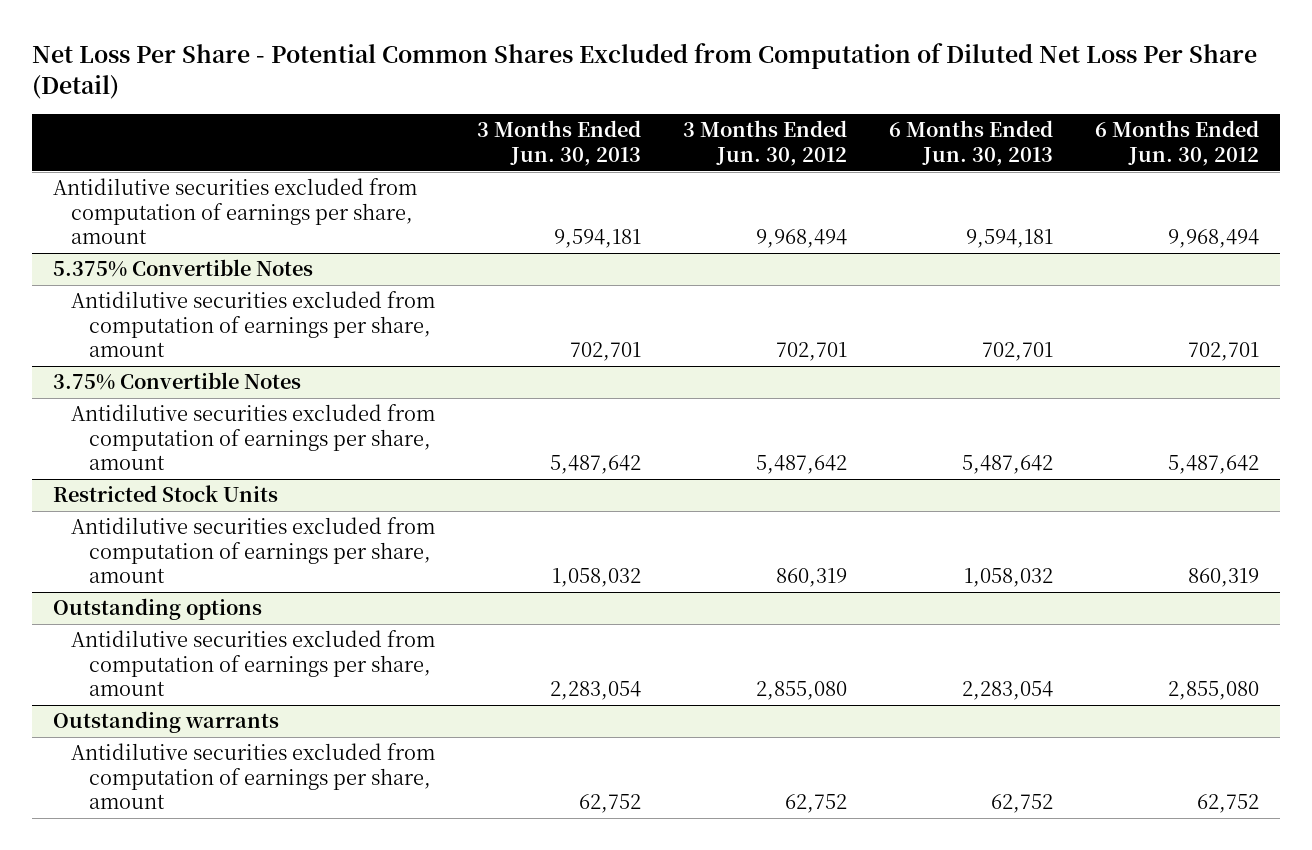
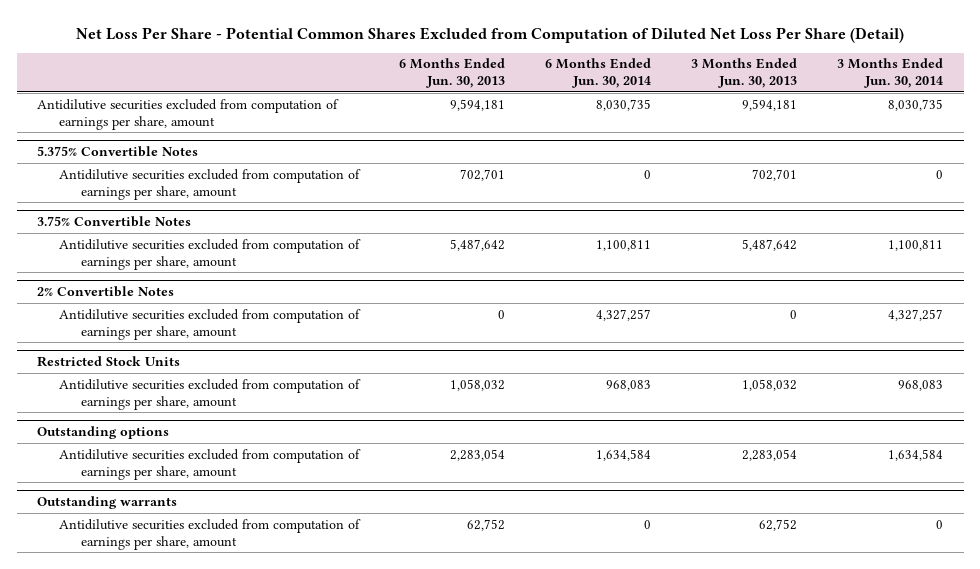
[682,120,847,166] 3 Months Ended Jun. 30, 2012 -> none
[1094,120,1259,166] 6 Months Ended Jun. 30, 2012 -> none
none -> [545,58,652,89] 6 Months Ended Jun. 30, 2014
none -> [837,58,944,89] 3 Months Ended Jun. 30, 2014
none -> [37,286,175,298] 2% Convertible Notes
none -> [58,308,361,340] Antidilutive securities excluded from computation of earnings per share, amount

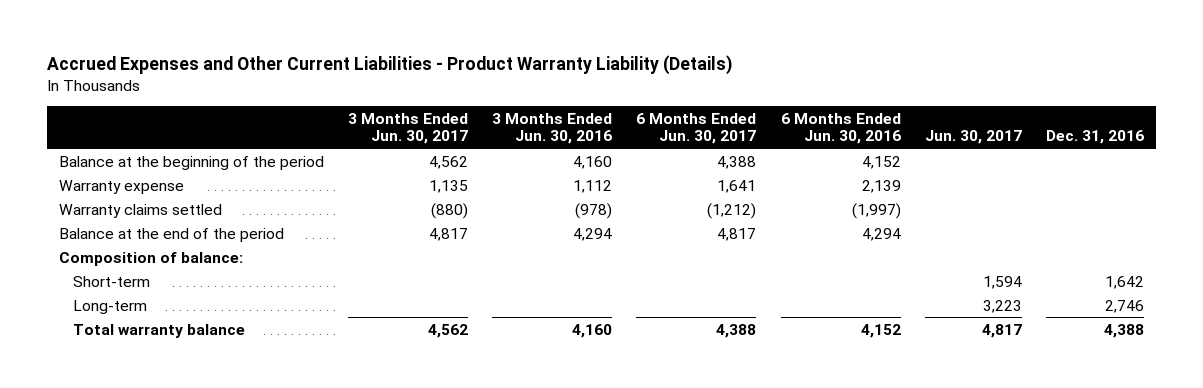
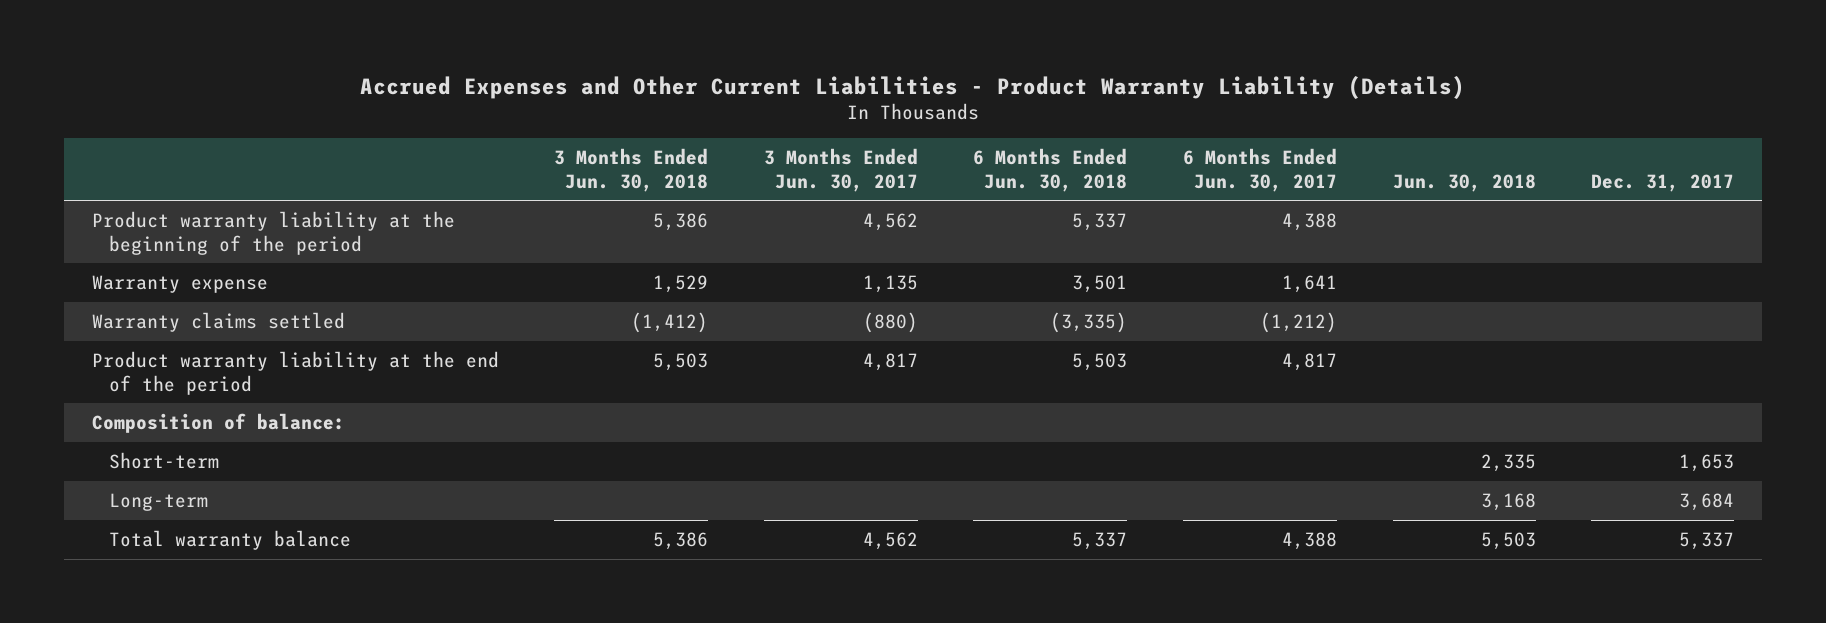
[492,112,613,145] 3 Months Ended Jun. 30, 2016 -> none
[780,112,901,145] 6 Months Ended Jun. 30, 2016 -> none
[924,130,1022,145] Jun. 30, 2017 -> none
[1046,130,1145,145] Dec. 31, 2016 -> none
none -> [554,147,709,192] 3 Months Ended Jun. 30, 2018
none -> [973,147,1128,192] 6 Months Ended Jun. 30, 2018
none -> [1392,173,1536,192] Jun. 30, 2018
none -> [1591,173,1735,192] Dec. 31, 2017
[58,155,324,170] Balance at the beginning of the period -> [91,210,455,255] Product warranty liability at the beginning of the period
[58,227,284,242] Balance at the end of the period -> [91,350,499,395] Product warranty liability at the end of the period

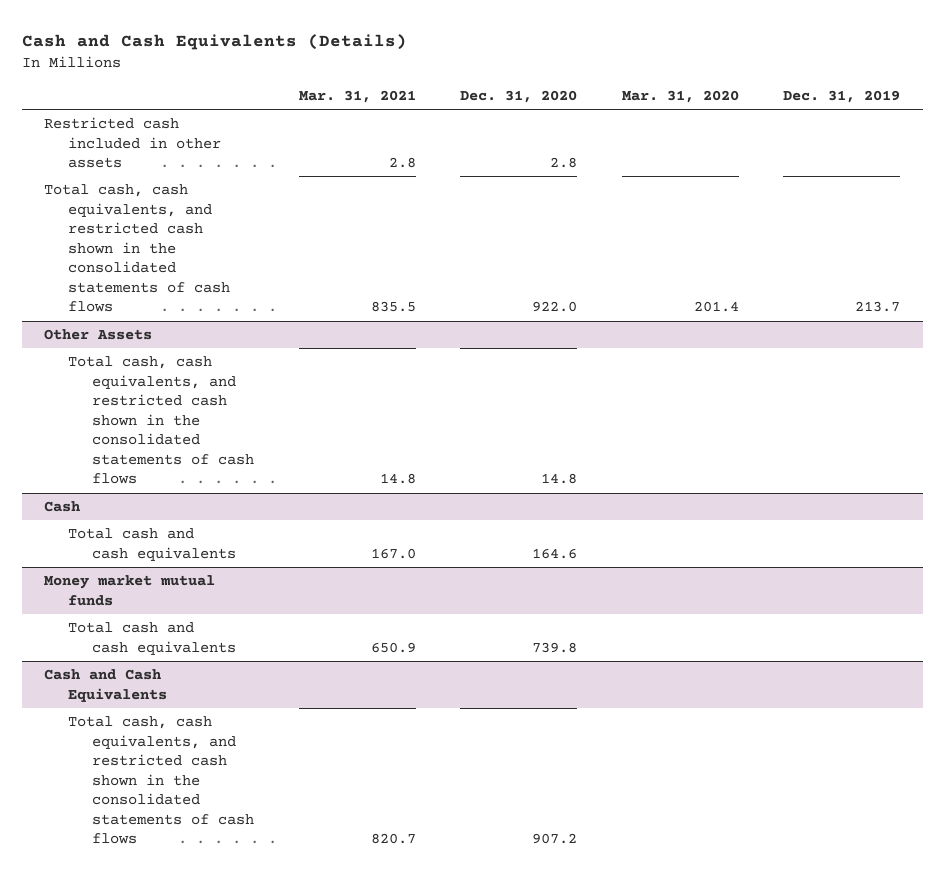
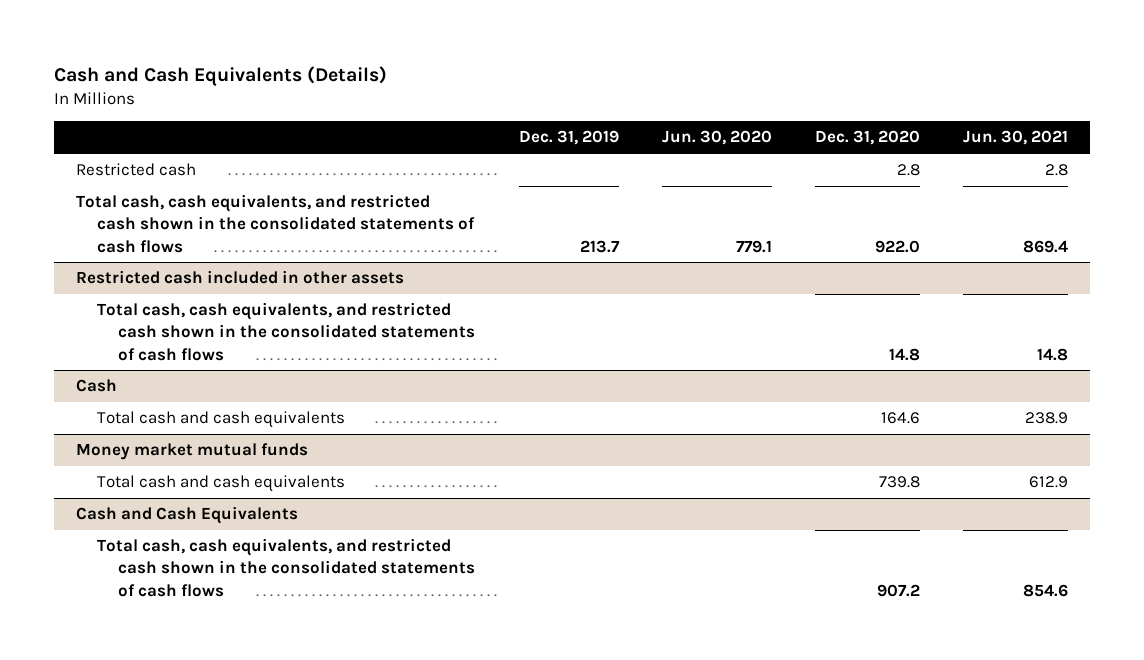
[298,90,416,104] Mar. 31, 2021 -> none
[621,90,739,104] Mar. 31, 2020 -> none
none -> [661,130,772,146] Jun. 30, 2020
none -> [963,130,1069,146] Jun. 30, 2021
[44,117,222,169] Restricted cash included in other assets -> [75,163,196,177] Restricted cash
[44,329,153,341] Other Assets -> [75,270,404,285] Restricted cash included in other assets

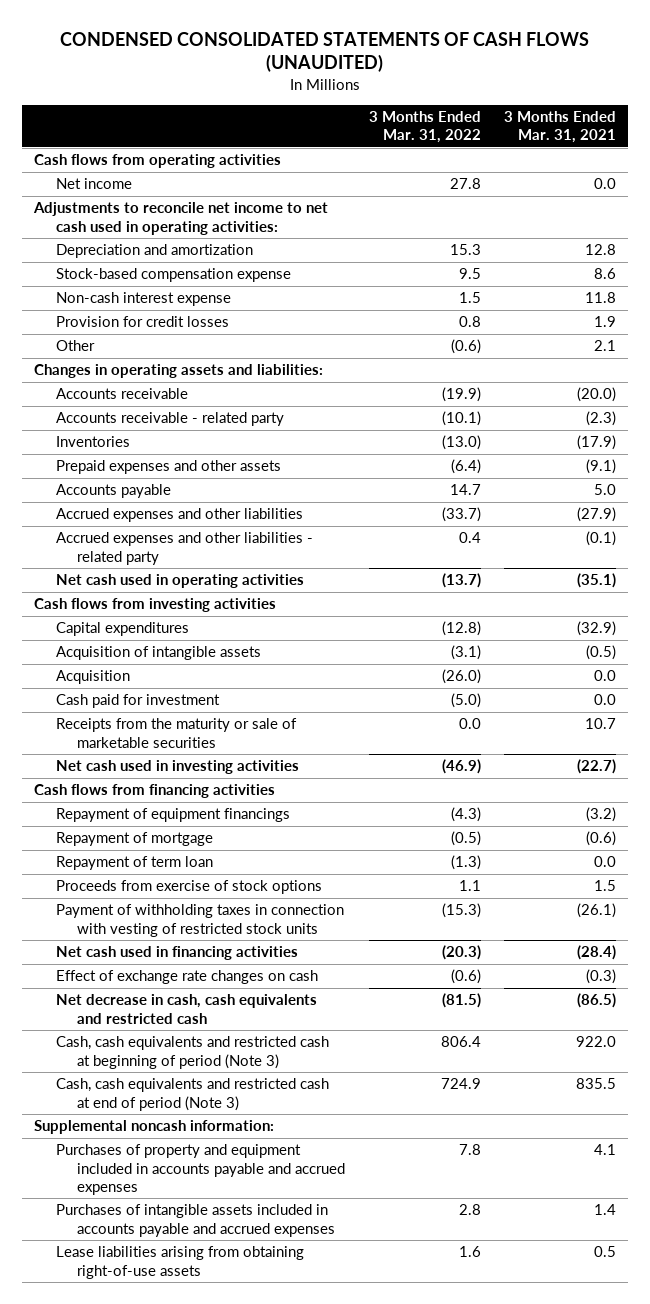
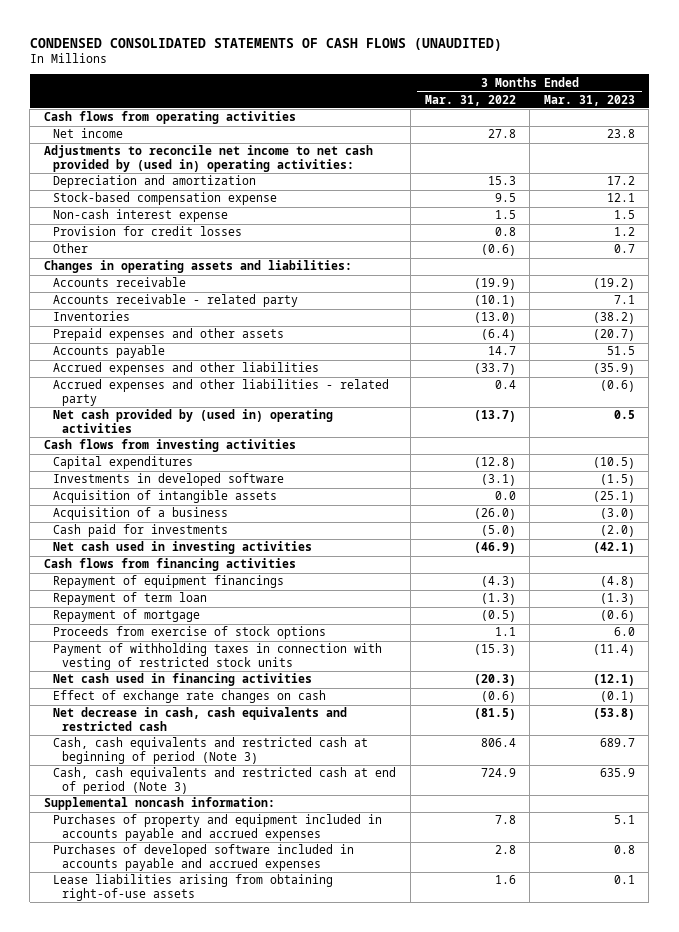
[504,111,617,144] 3 Months Ended Mar. 31, 2021 -> none
none -> [543,94,635,106] Mar. 31, 2023
[33,202,329,235] Adjustments to reconcile net income to net cash used in operating activities: -> [44,145,374,172] Adjustments to reconcile net income to net cash provided by (used in) operating activities:
[55,574,304,589] Net cash used in operating activities -> [53,409,334,433] Net cash provided by (used in) operating activities
[55,718,297,748] Receipts from the maturity or sale of marketable securities -> none
none -> [53,473,285,487] Investments in developed software
[450,645,481,661] (3.1) -> [494,491,516,501] 0.0
[55,670,130,685] Acquisition -> [53,507,229,521] Acquisition of a business
[55,694,220,709] Cash paid for investment -> [53,524,229,538] Cash paid for investments
[55,832,213,847] Repayment of mortgage -> [53,609,201,623] Repayment of mortgage
[55,1204,336,1237] Purchases of intangible assets included in accounts payable and accrued expenses -> [53,844,355,871] Purchases of developed software included in accounts payable and accrued expenses

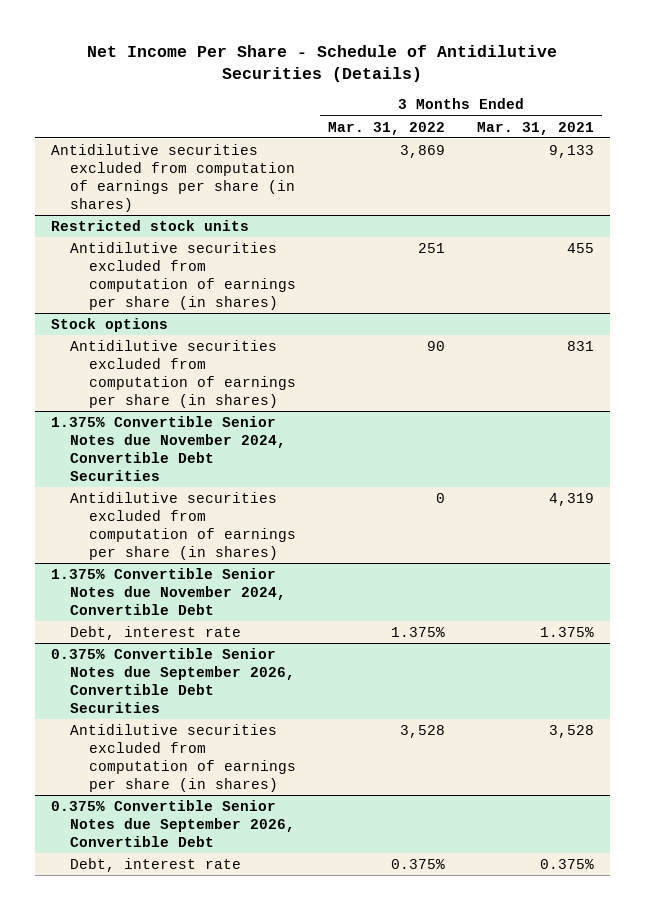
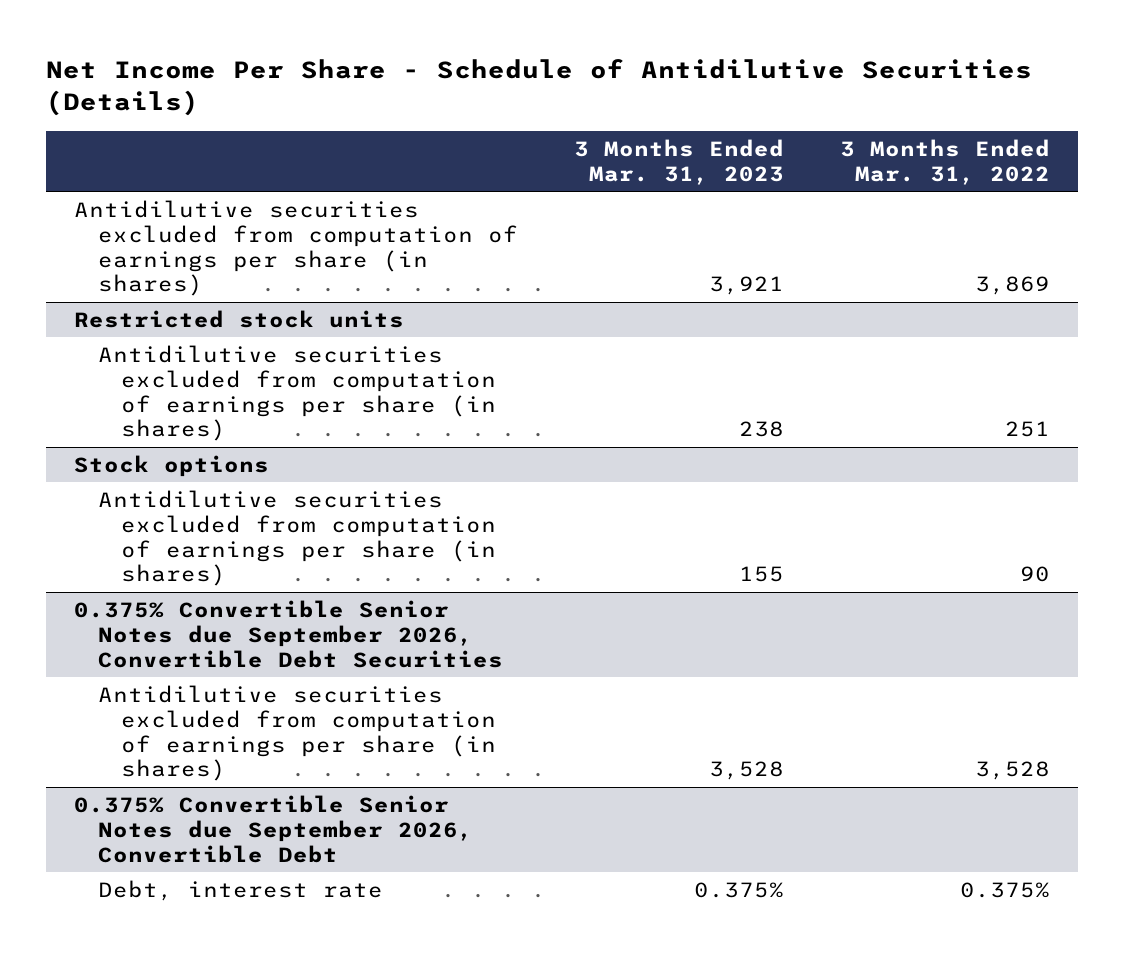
[476,121,594,135] Mar. 31, 2021 -> none
none -> [573,138,784,185] 3 Months Ended Mar. 31, 2023
[50,415,286,481] 1.375% Convertible Senior Notes due November 2024, Convertible Debt Securities -> none
[69,491,296,560] Antidilutive securities excluded from computation of earnings per share (in shares) -> none
[50,567,286,615] 1.375% Convertible Senior Notes due November 2024, Convertible Debt -> none
[69,625,241,640] Debt, interest rate -> none

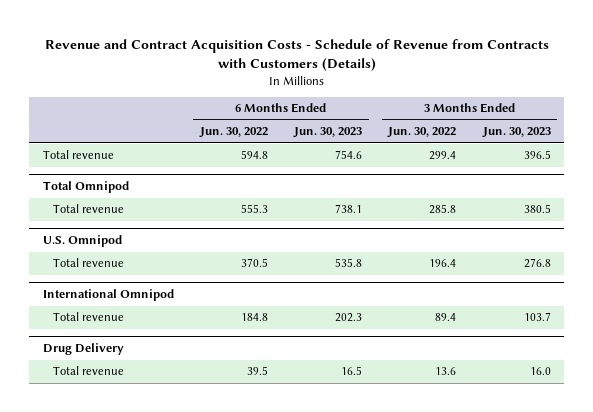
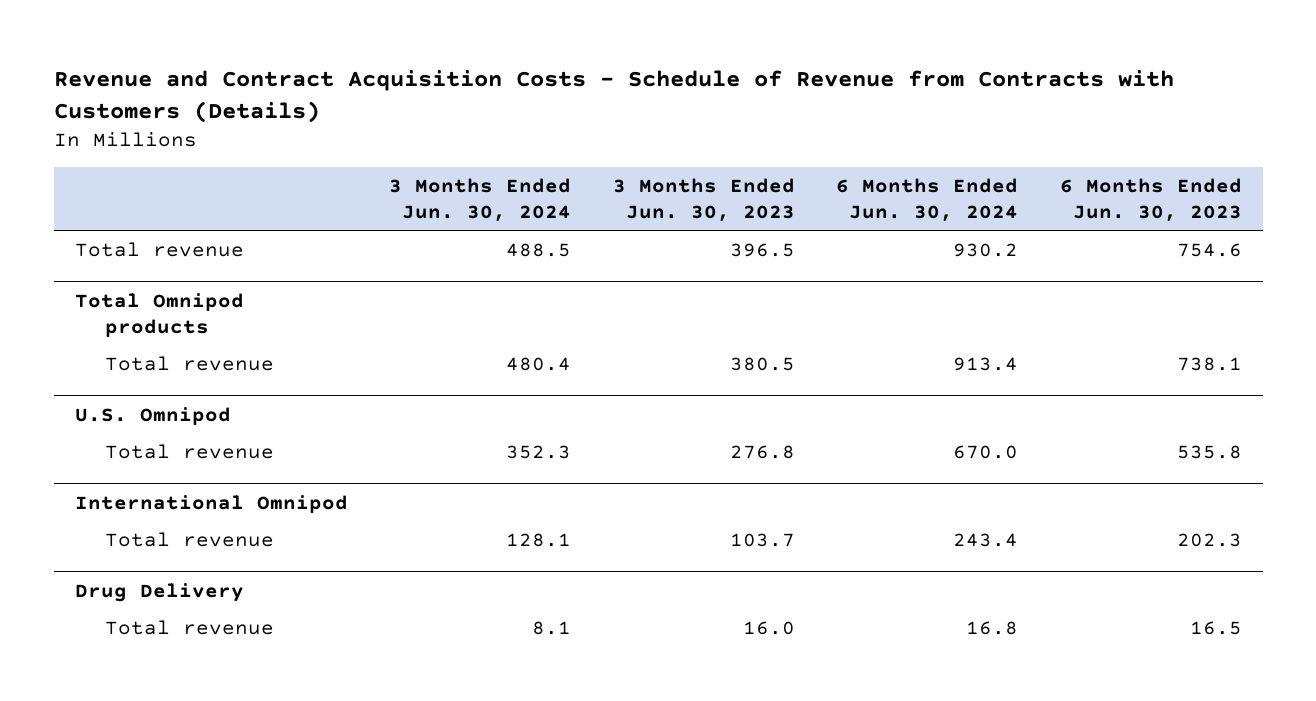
[198,127,268,139] Jun. 30, 2022 -> none
[387,127,457,139] Jun. 30, 2022 -> none
none -> [389,177,572,222] 3 Months Ended Jun. 30, 2024
none -> [836,177,1019,222] 6 Months Ended Jun. 30, 2024
[42,181,129,194] Total Omnipod -> [74,292,244,337] Total Omnipod products

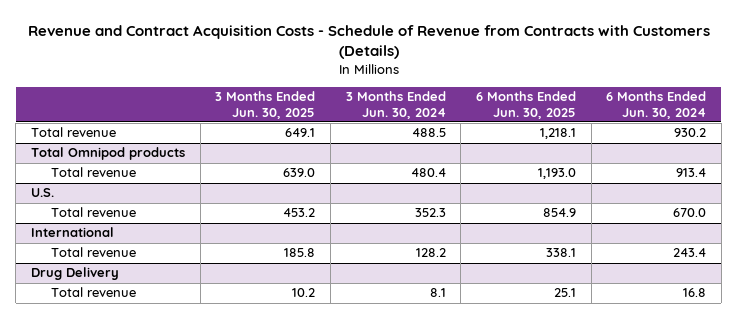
[612,177,795,222] 3 Months Ended Jun. 30, 2023 -> none
[1059,177,1242,222] 6 Months Ended Jun. 30, 2023 -> none
none -> [215,91,316,119] 3 Months Ended Jun. 30, 2025
none -> [475,91,576,119] 6 Months Ended Jun. 30, 2025
[74,406,231,425] U.S. Omnipod -> [31,188,55,198] U.S.
[74,494,348,513] International Omnipod -> [31,227,115,238] International
[506,532,572,547] 128.1 -> [415,248,446,258] 128.2

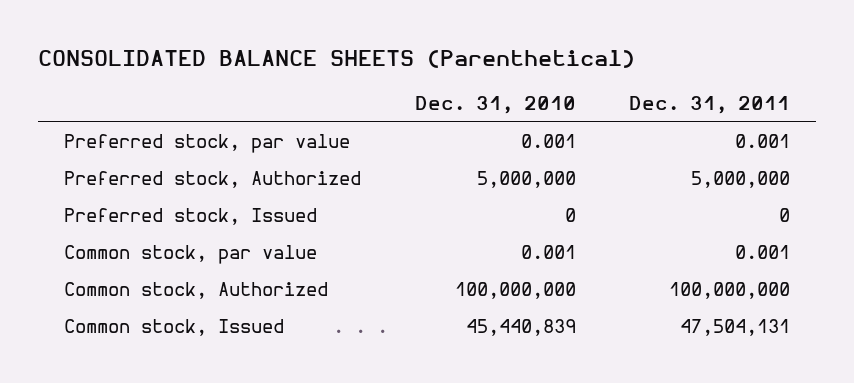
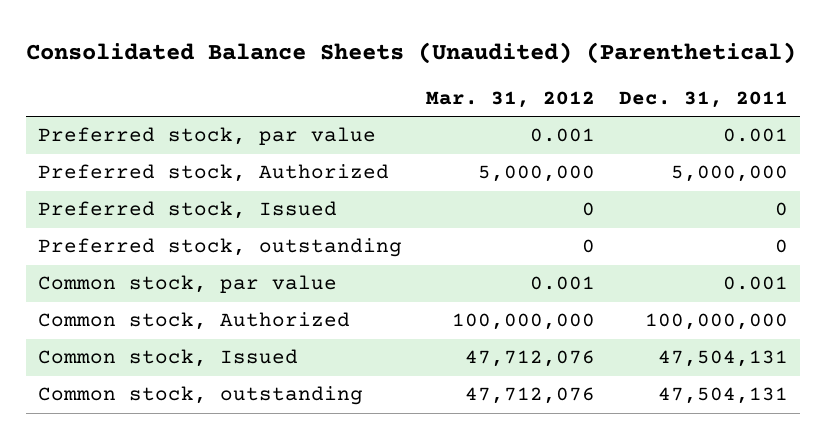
[37,50,635,69] CONSOLIDATED BALANCE SHEETS (Parenthetical) -> [26,41,797,64] Consolidated Balance Sheets (Unaudited) (Parenthetical)
[414,96,576,115] Dec. 31, 2010 -> none
none -> [426,91,596,109] Mar. 31, 2012
none -> [38,238,403,258] Preferred stock, outstanding
none -> [38,386,364,406] Common stock, outstanding

